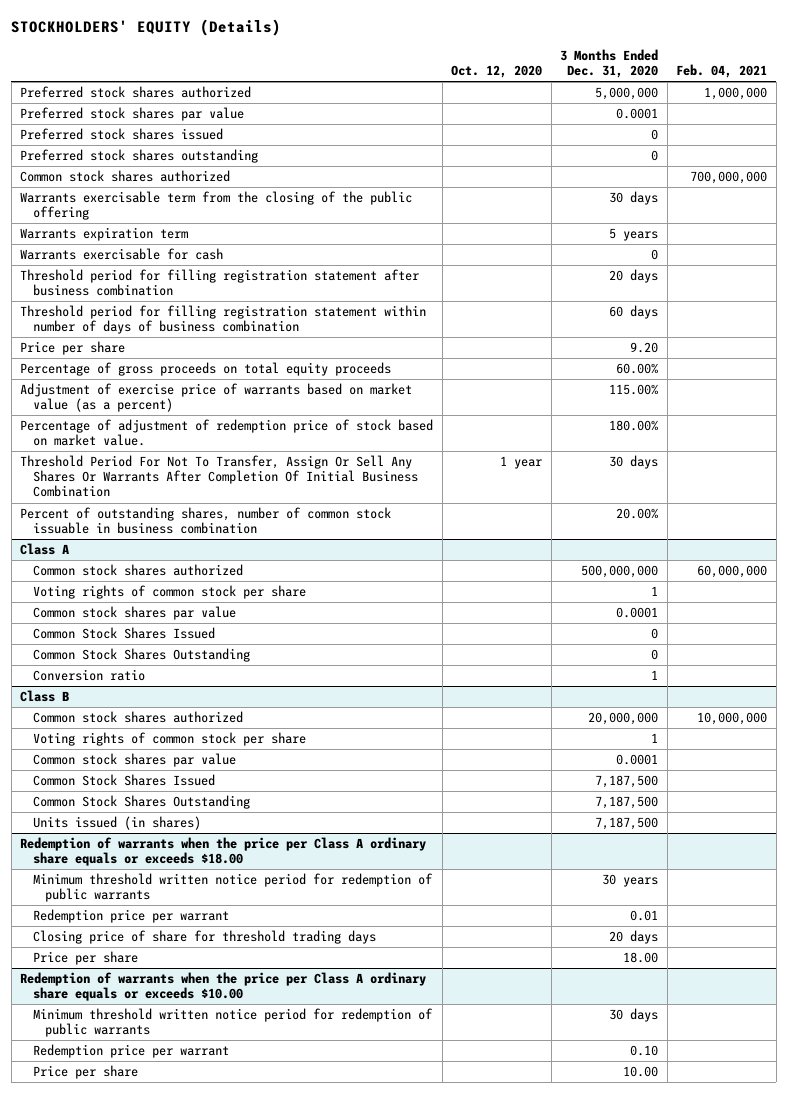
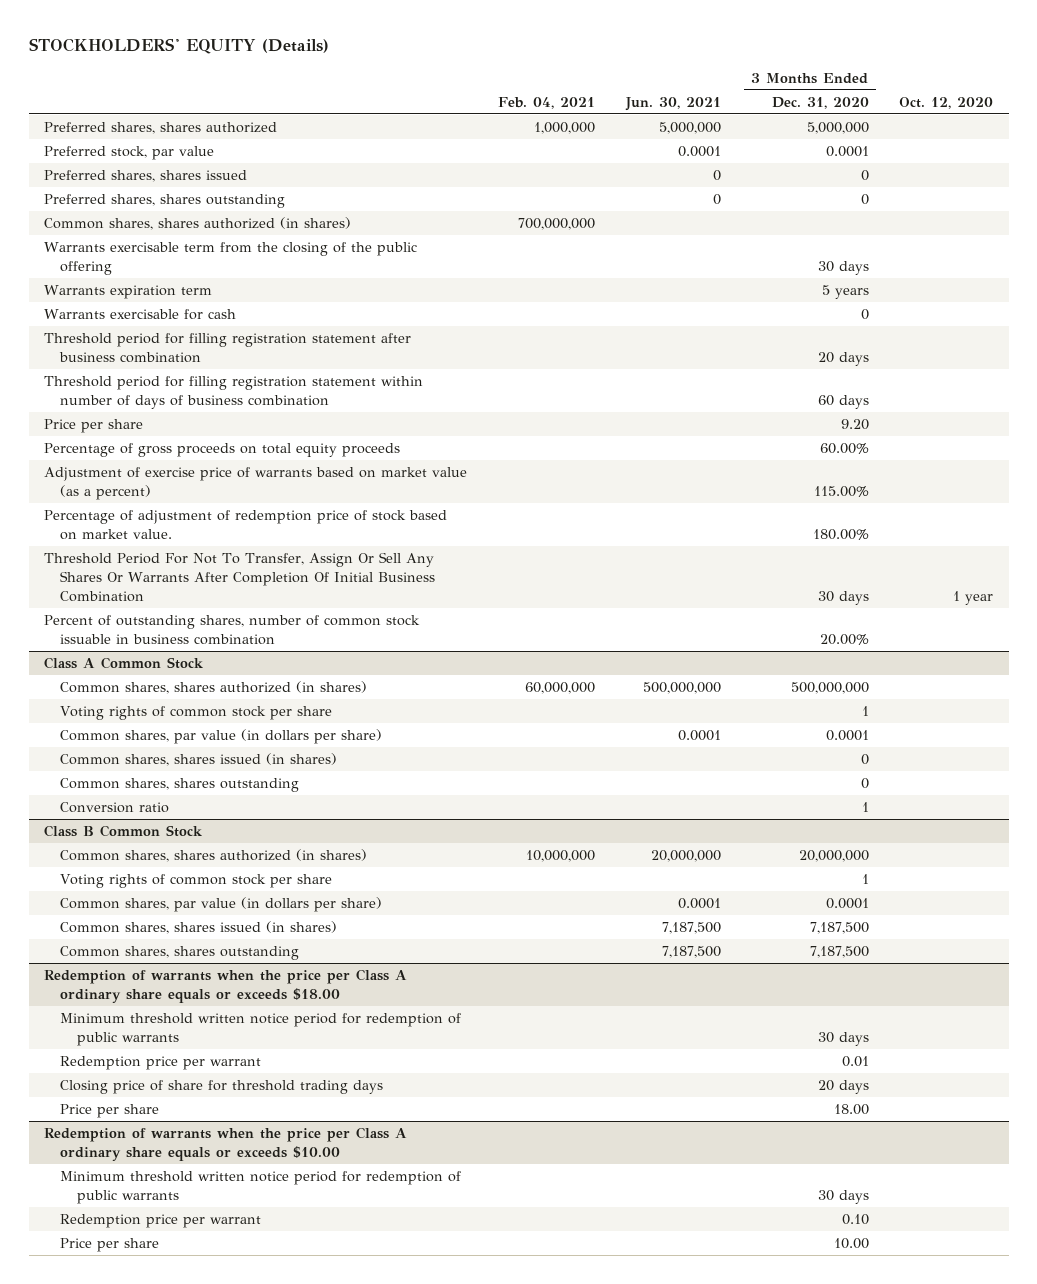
none -> [624,96,721,111] Jun. 30, 2021
[20,86,252,99] Preferred stock shares authorized -> [44,122,278,135] Preferred shares, shares authorized
[20,107,245,122] Preferred stock shares par value -> [44,146,215,161] Preferred stock, par value
[20,128,224,141] Preferred stock shares issued -> [44,170,248,183] Preferred shares, shares issued
[20,149,259,164] Preferred stock shares outstanding -> [44,194,286,209] Preferred shares, shares outstanding
[20,170,231,183] Common stock shares authorized -> [44,217,352,231] Common shares, shares authorized (in shares)
[20,543,70,556] Class A -> [44,657,205,670] Class A Common Stock
[32,564,243,577] Common stock shares authorized -> [60,681,368,695] Common shares, shares authorized (in shares)
[32,606,236,621] Common stock shares par value -> [60,729,383,745] Common shares, par value (in dollars per share)
[32,627,215,640] Common Stock Shares Issued -> [60,753,338,767] Common shares, shares issued (in shares)
[32,648,250,663] Common Stock Shares Outstanding -> [60,778,300,793] Common shares, shares outstanding
[20,690,70,703] Class B -> [44,825,204,838] Class B Common Stock
[32,711,243,724] Common stock shares authorized -> [60,849,368,863] Common shares, shares authorized (in shares)
[32,816,201,831] Units issued (in shares) -> none
[32,753,236,768] Common stock shares par value -> [60,897,383,913] Common shares, par value (in dollars per share)
[32,774,215,787] Common Stock Shares Issued -> [60,921,338,935] Common shares, shares issued (in shares)
[32,795,250,810] Common Stock Shares Outstanding -> [60,946,300,961] Common shares, shares outstanding
[602,874,659,888] 30 years -> [817,1032,869,1047] 30 days

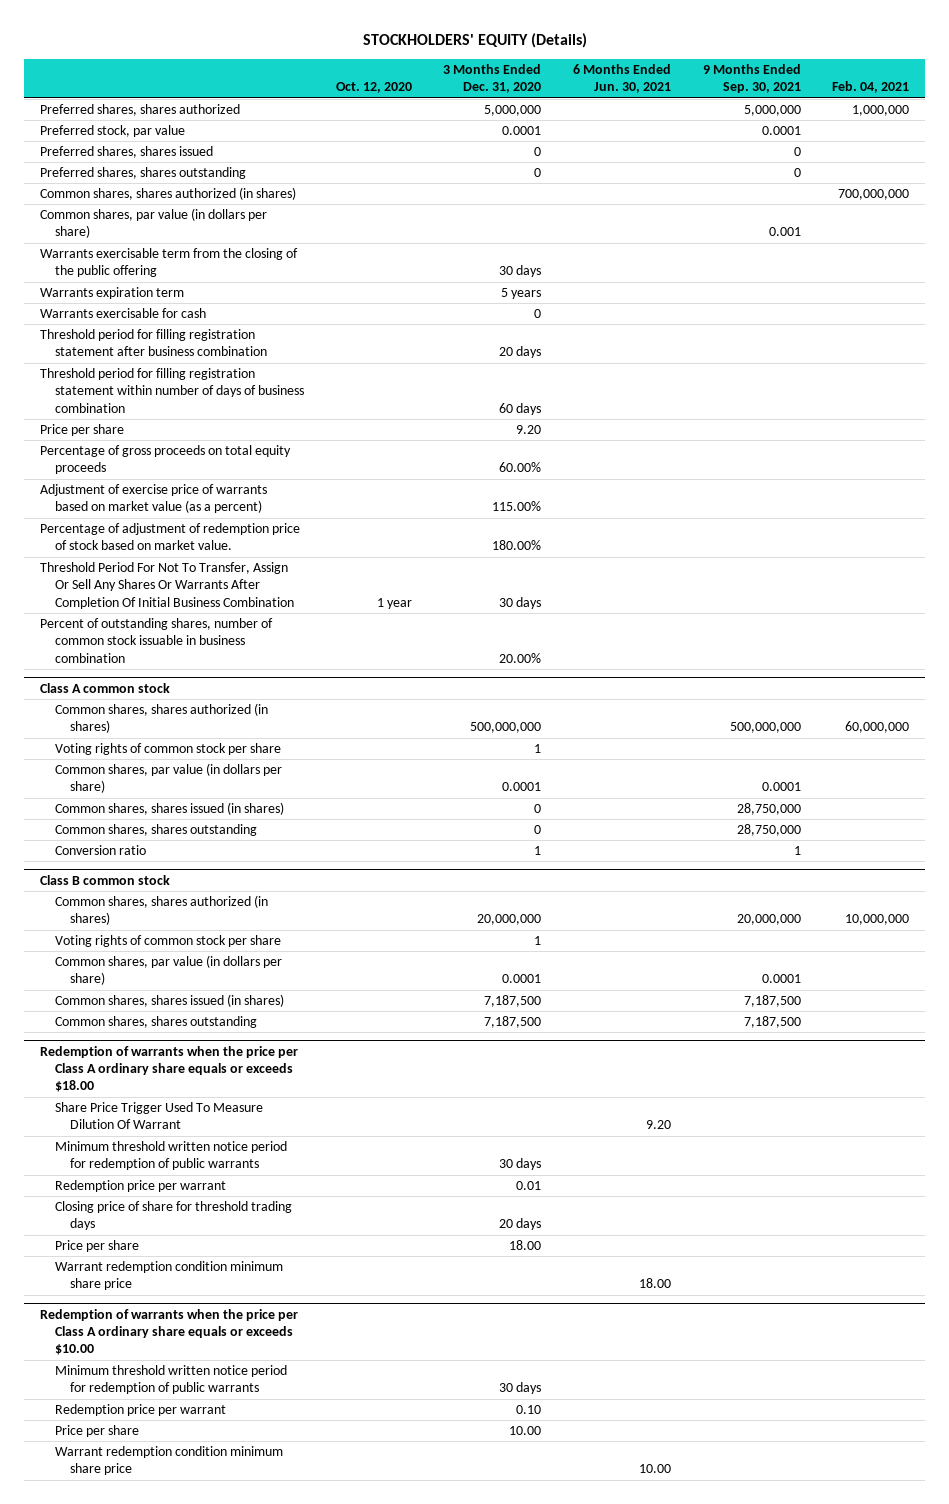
[624,96,721,111] Jun. 30, 2021 -> none
none -> [573,64,672,94] 6 Months Ended Jun. 30, 2021
none -> [702,64,801,94] 9 Months Ended Sep. 30, 2021
none -> [40,208,268,239] Common shares, par value (in dollars per share)
[44,657,205,670] Class A Common Stock -> [40,682,171,693] Class A common stock
[44,825,204,838] Class B Common Stock -> [40,874,171,885] Class B common stock
none -> [55,1102,264,1130] Share Price Trigger Used To Measure Dilution Of Warrant
none -> [55,1261,284,1291] Warrant redemption condition minimum share price
none -> [55,1446,284,1476] Warrant redemption condition minimum share price

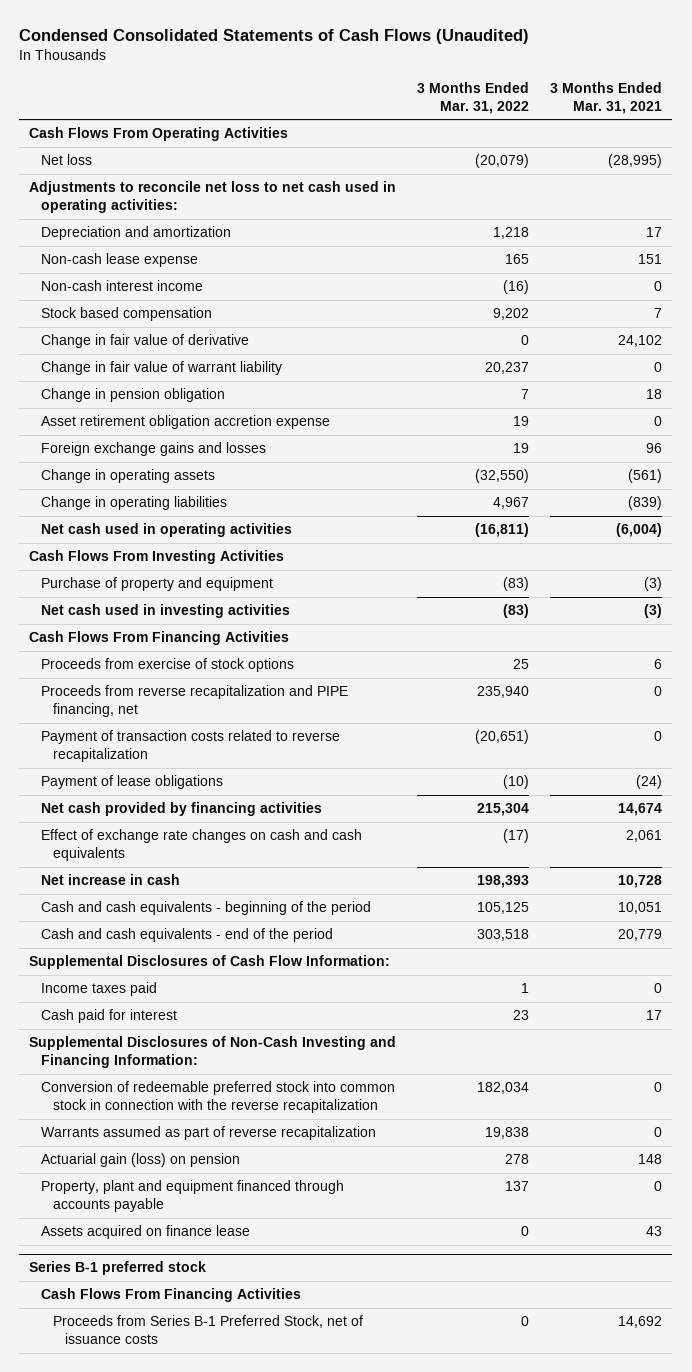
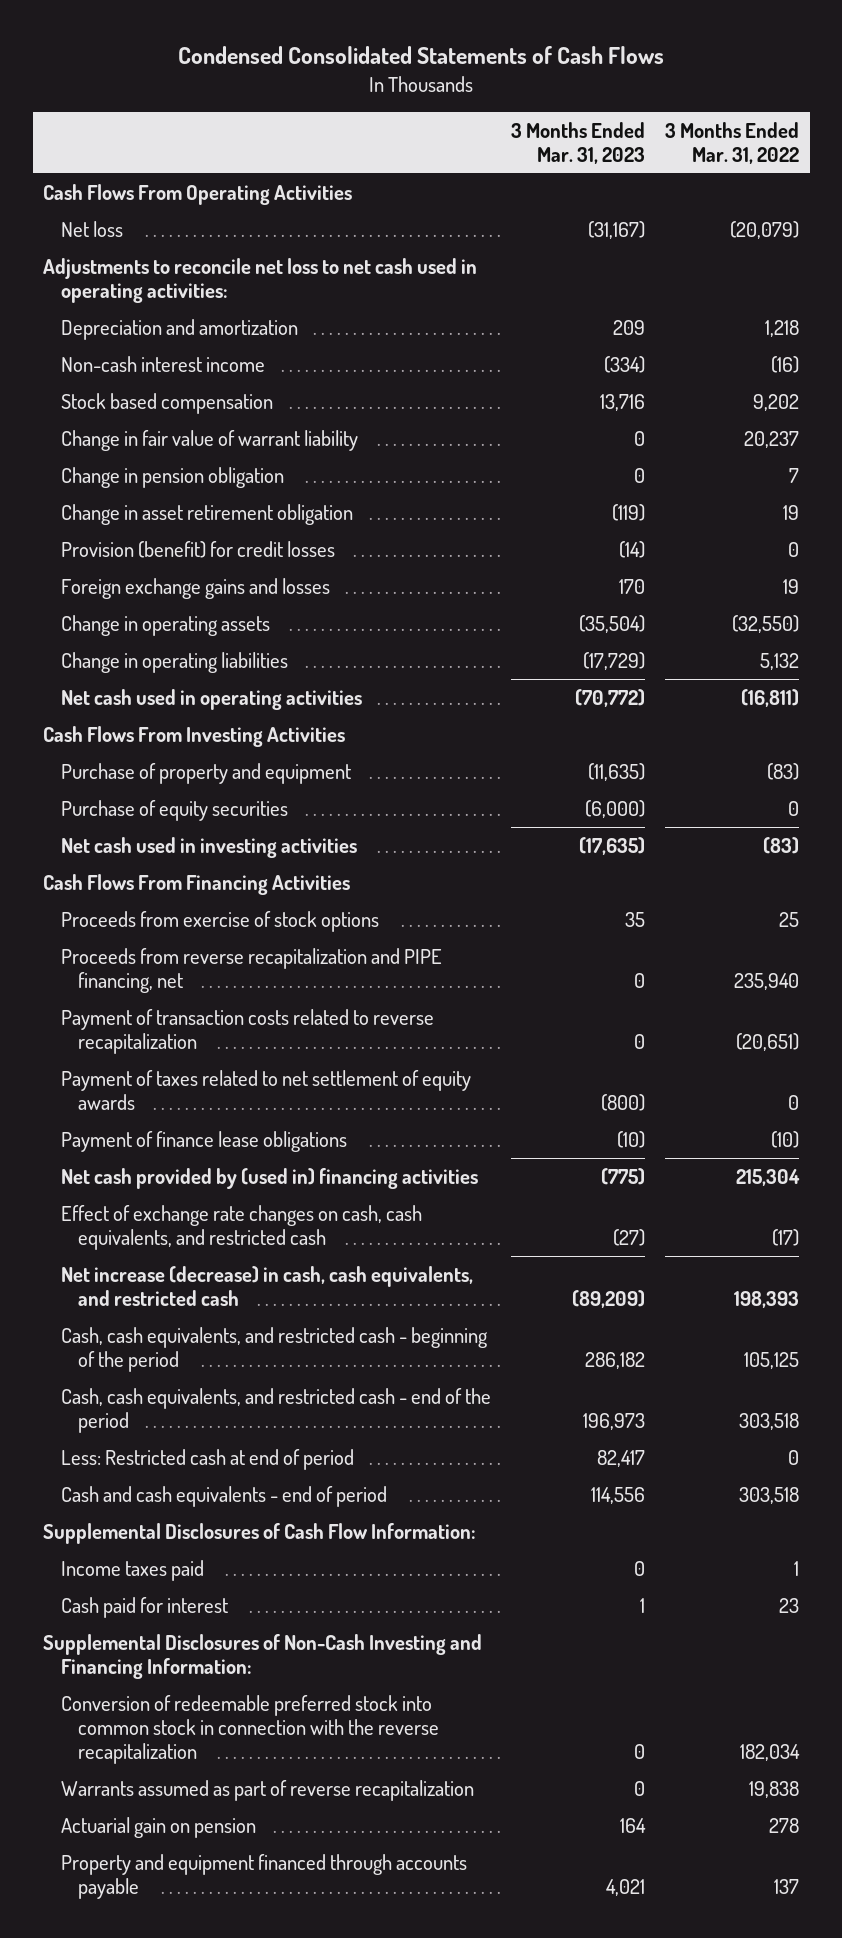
[19,29,530,45] Condensed Consolidated Statements of Cash Flows (Unaudited) -> [178,46,665,65] Condensed Consolidated Statements of Cash Flows
[550,81,663,114] 3 Months Ended Mar. 31, 2021 -> none
none -> [510,121,645,164] 3 Months Ended Mar. 31, 2023
[41,253,199,268] Non-cash lease expense -> none
[41,334,250,349] Change in fair value of derivative -> none
[41,415,331,430] Asset retirement obligation accretion expense -> none
none -> [60,503,353,525] Change in asset retirement obligation
none -> [60,540,335,558] Provision (benefit) for credit losses
[493,497,530,510] 4,967 -> [760,652,800,670] 5,132
none -> [60,799,288,821] Purchase of equity securities
none -> [60,1069,471,1110] Payment of taxes related to net settlement of equity awards
[41,775,224,790] Payment of lease obligations -> [60,1130,347,1152] Payment of finance lease obligations
[41,802,323,817] Net cash provided by financing activities -> [60,1167,478,1189] Net cash provided by (used in) financing activities
[41,829,363,862] Effect of exchange rate changes on cash and cash equivalents -> [60,1204,422,1250] Effect of exchange rate changes on cash, cash equivalents, and restricted cash
[41,874,181,886] Net increase in cash -> [60,1265,473,1306] Net increase (decrease) in cash, cash equivalents, and restricted cash
[41,901,372,916] Cash and cash equivalents - beginning of the period -> [60,1326,488,1372] Cash, cash equivalents, and restricted cash - beginning of the period
[41,928,334,943] Cash and cash equivalents - end of the period -> [60,1387,491,1433] Cash, cash equivalents, and restricted cash - end of the period
none -> [60,1448,354,1470] Less: Restricted cash at end of period
none -> [60,1485,387,1507] Cash and cash equivalents - end of period
[41,1225,251,1240] Assets acquired on finance lease -> none
[29,1261,207,1276] Series B-1 preferred stock -> none
[41,1288,302,1303] Cash Flows From Financing Activities -> none
[53,1315,364,1345] Proceeds from Series B-1 Preferred Stock, net of issuance costs -> none
[41,1153,241,1168] Actuarial gain (loss) on pension -> [60,1816,256,1838] Actuarial gain on pension
[41,1180,345,1213] Property, plant and equipment financed through accounts payable -> [60,1853,467,1899] Property and equipment financed through accounts payable

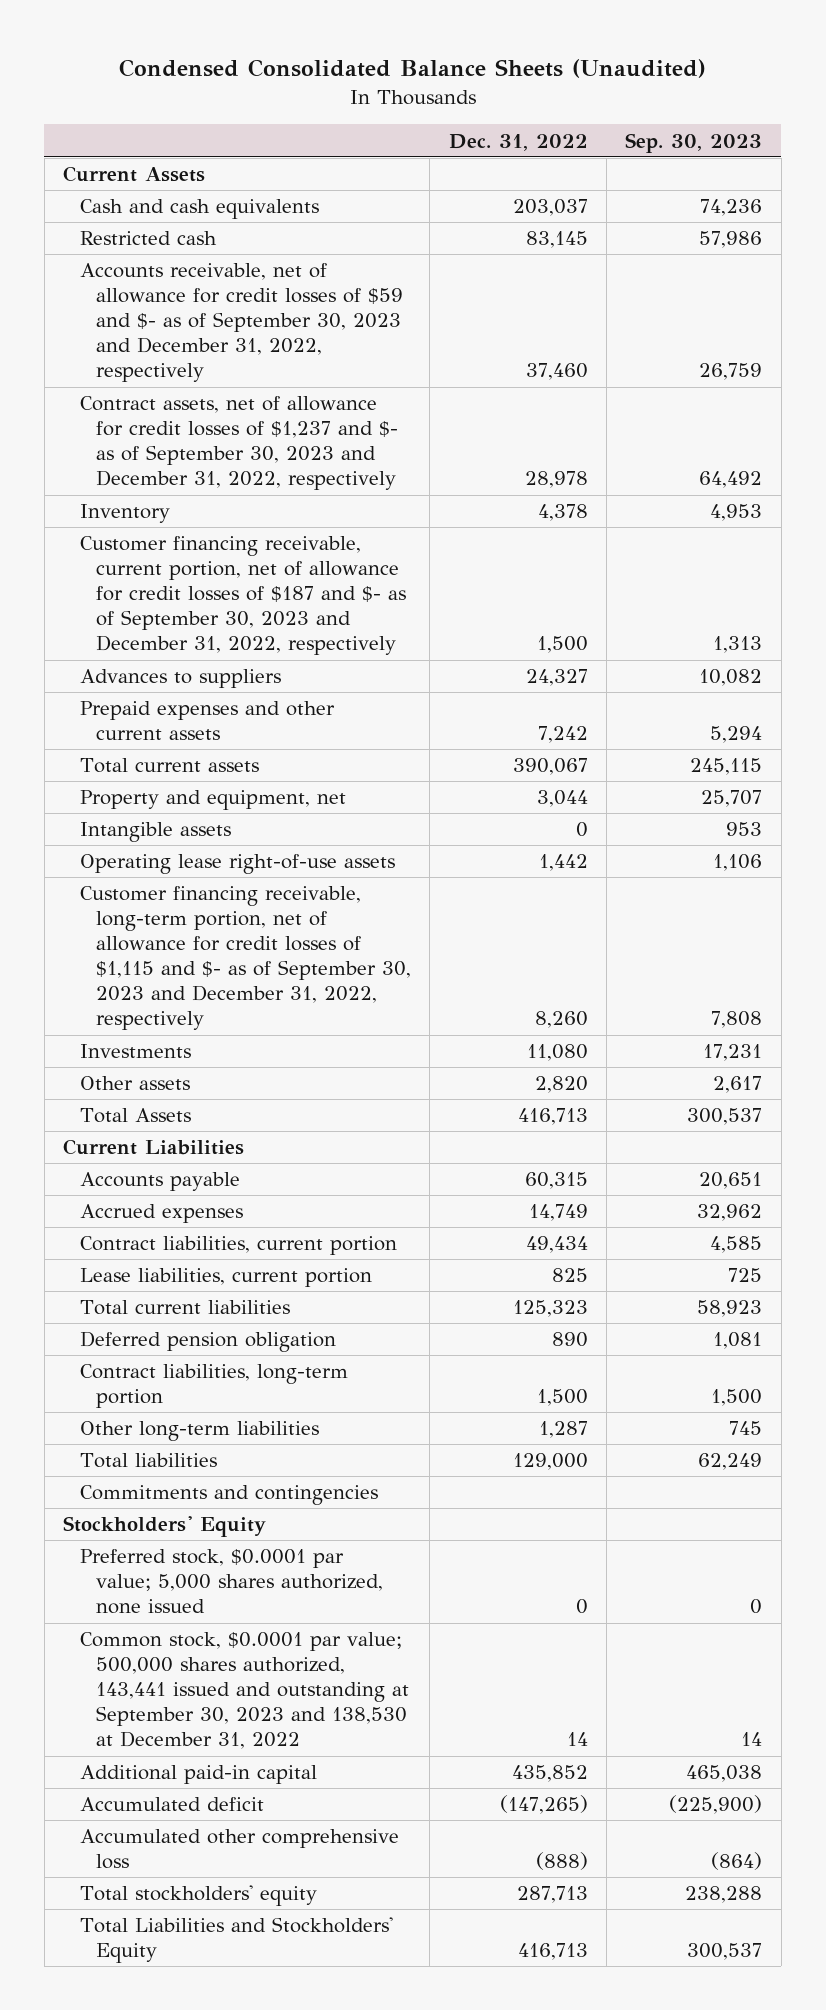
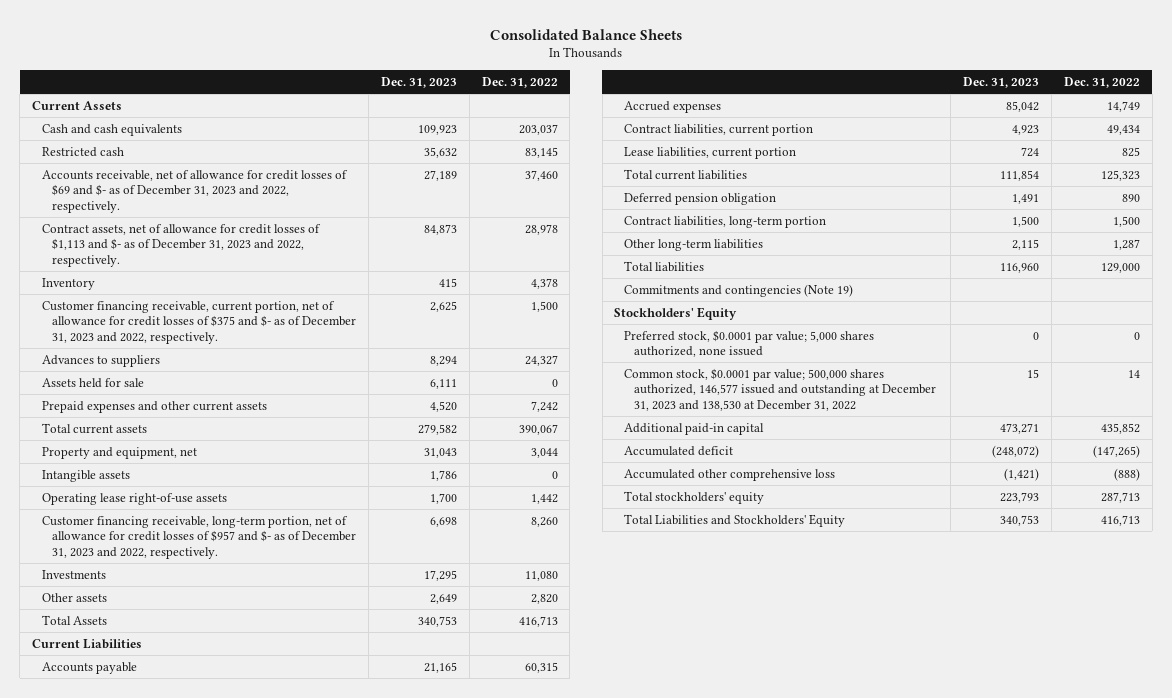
[118,59,706,79] Condensed Consolidated Balance Sheets (Unaudited) -> [489,28,682,40] Consolidated Balance Sheets
[625,132,763,153] Sep. 30, 2023 -> none
none -> [380,76,457,88] Dec. 31, 2023
[79,263,404,383] Accounts receivable, net of allowance for credit losses of $59 and $- as of September 30, 2023 and December 31, 2022, respectively -> [42,169,349,213] Accounts receivable, net of allowance for credit losses of $69 and $- as of December 31, 2023 and 2022, respectively.
[79,396,399,491] Contract assets, net of allowance for credit losses of $1,237 and $- as of September 30, 2023 and December 31, 2022, respectively -> [42,223,322,267] Contract assets, net of allowance for credit losses of $1,113 and $- as of December 31, 2023 and 2022, respectively.
[79,536,407,656] Customer financing receivable, current portion, net of allowance for credit losses of $187 and $- as of September 30, 2023 and December 31, 2022, respectively -> [42,300,357,344] Customer financing receivable, current portion, net of allowance for credit losses of $375 and $- as of December 31, 2023 and 2022, respectively.
none -> [42,377,145,388] Assets held for sale
[79,886,412,1031] Customer financing receivable, long-term portion, net of allowance for credit losses of $1,115 and $- as of September 30, 2023 and December 31, 2022, respectively -> [42,515,357,559] Customer financing receivable, long-term portion, net of allowance for credit losses of $957 and $- as of December 31, 2023 and 2022, respectively.
[79,1485,378,1506] Commitments and contingencies -> [624,283,854,297] Commitments and contingencies (Note 19)
[79,1632,410,1750] Common stock, $0.0001 par value; 500,000 shares authorized, 143,441 issued and outstanding at September 30, 2023 and 138,530 at December 31, 2022 -> [624,367,937,411] Common stock, $0.0001 par value; 500,000 shares authorized, 146,577 issued and outstanding at December 31, 2023 and 138,530 at December 31, 2022

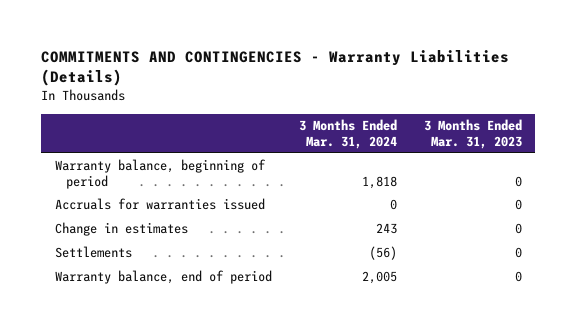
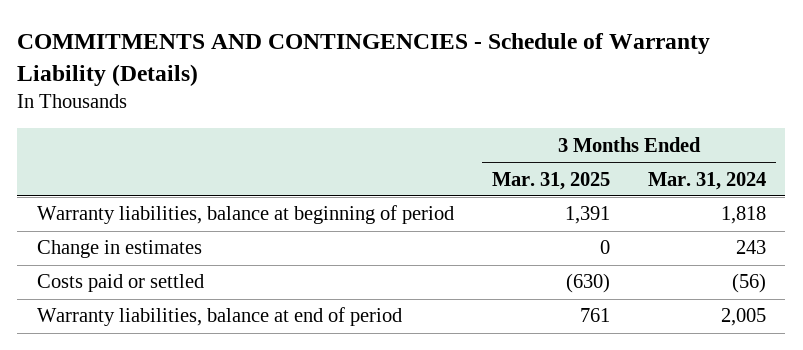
[41,49,510,87] COMMITMENTS AND CONTINGENCIES - Warranty Liabilities (Details) -> [17,33,711,86] COMMITMENTS AND CONTINGENCIES - Schedule of Warranty Liability (Details)
[423,118,522,149] 3 Months Ended Mar. 31, 2023 -> none
none -> [491,171,610,190] Mar. 31, 2025
[54,198,265,211] Accruals for warranties issued -> none
[54,159,266,190] Warranty balance, beginning of period -> [36,205,454,225] Warranty liabilities, balance at beginning of period
[54,246,132,259] Settlements -> [36,274,204,293] Costs paid or settled
[54,270,272,285] Warranty balance, end of period -> [36,307,402,327] Warranty liabilities, balance at end of period

